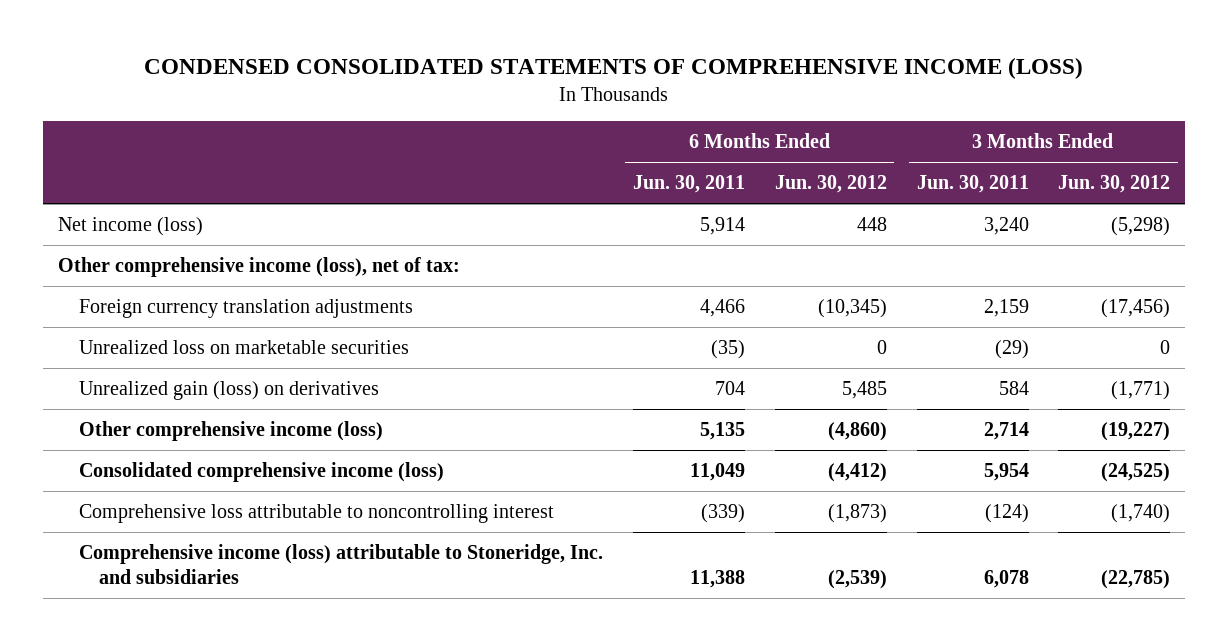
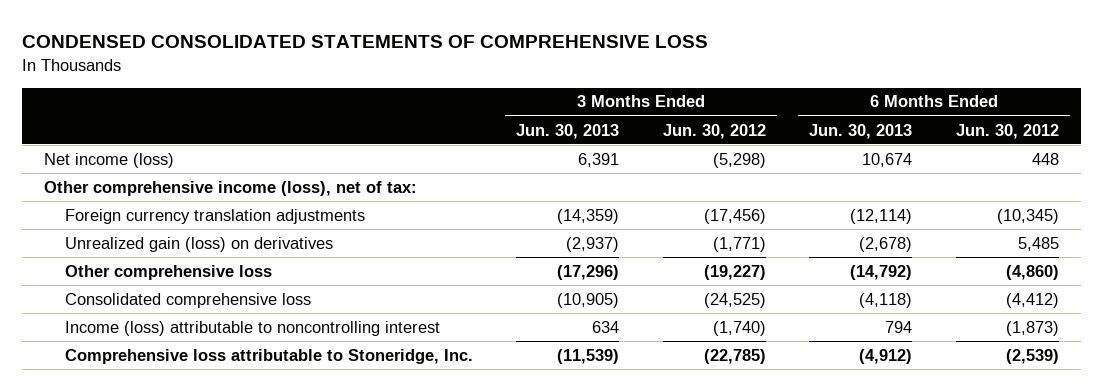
[144,58,1084,80] CONDENSED CONSOLIDATED STATEMENTS OF COMPREHENSIVE INCOME (LOSS) -> [22,35,709,49] CONDENSED CONSOLIDATED STATEMENTS OF COMPREHENSIVE LOSS
[632,175,745,194] Jun. 30, 2011 -> none
[916,175,1029,194] Jun. 30, 2011 -> none
none -> [516,123,620,139] Jun. 30, 2013
none -> [809,123,913,139] Jun. 30, 2013
[78,339,409,354] Unrealized loss on marketable securities -> none
[78,420,383,441] Other comprehensive income (loss) -> [64,264,272,280] Other comprehensive loss
[78,461,444,482] Consolidated comprehensive income (loss) -> [64,292,311,308] Consolidated comprehensive loss
[78,503,554,523] Comprehensive loss attributable to noncontrolling interest -> [64,320,440,336] Income (loss) attributable to noncontrolling interest
[78,543,603,585] Comprehensive income (loss) attributable to Stoneridge, Inc. and subsidiaries -> [64,348,473,364] Comprehensive loss attributable to Stoneridge, Inc.

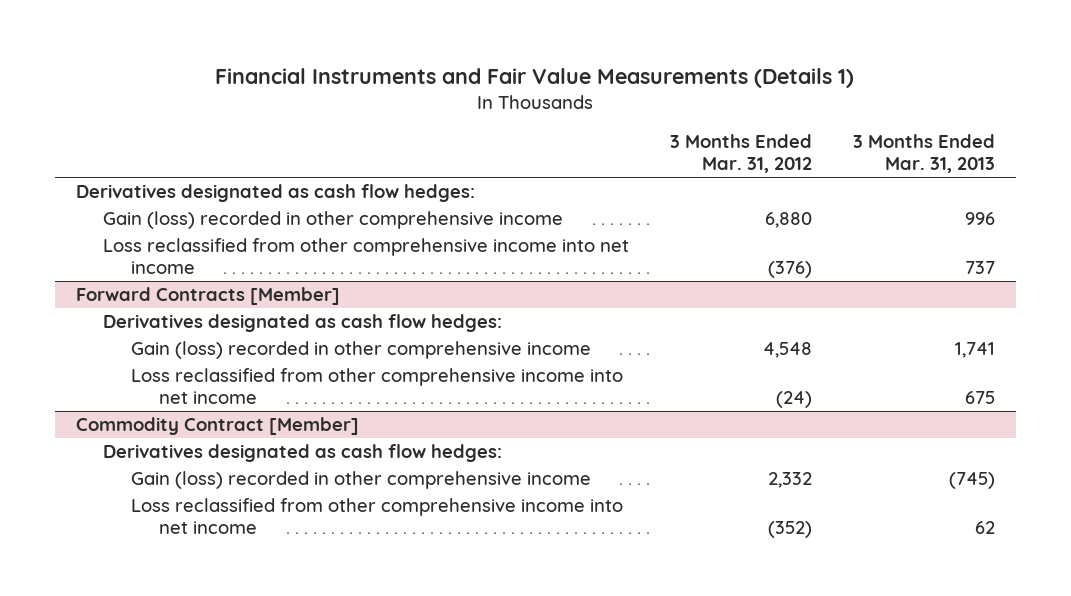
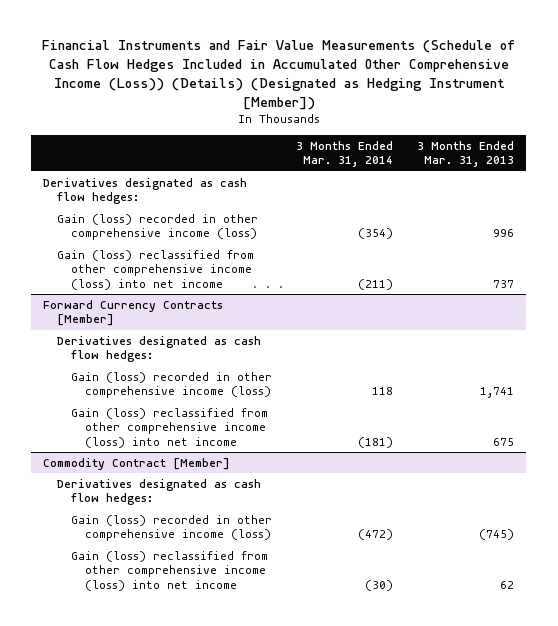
[215,68,855,89] Financial Instruments and Fair Value Measurements (Details 1) -> [41,40,515,110] Financial Instruments and Fair Value Measurements (Schedule of Cash Flow Hedges Included in Accumulated Other Comprehensive Income (Loss)) (Details) (Designated as Hedging Instrument [Member])
[670,134,813,174] 3 Months Ended Mar. 31, 2012 -> none
none -> [296,140,394,168] 3 Months Ended Mar. 31, 2014
[103,211,564,230] Gain (loss) recorded in other comprehensive income -> [57,213,259,241] Gain (loss) recorded in other comprehensive income (loss)
[103,238,630,275] Loss reclassified from other comprehensive income into net income -> [57,249,255,290] Gain (loss) reclassified from other comprehensive income (loss) into net income
[75,287,340,306] Forward Contracts [Member] -> [43,299,224,327] Forward Currency Contracts [Member]
[131,341,592,360] Gain (loss) recorded in other comprehensive income -> [71,371,273,399] Gain (loss) recorded in other comprehensive income (loss)
[131,368,624,405] Loss reclassified from other comprehensive income into net income -> [71,407,269,448] Gain (loss) reclassified from other comprehensive income (loss) into net income
[131,471,592,490] Gain (loss) recorded in other comprehensive income -> [71,514,273,542] Gain (loss) recorded in other comprehensive income (loss)
[131,498,624,535] Loss reclassified from other comprehensive income into net income -> [71,550,269,591] Gain (loss) reclassified from other comprehensive income (loss) into net income

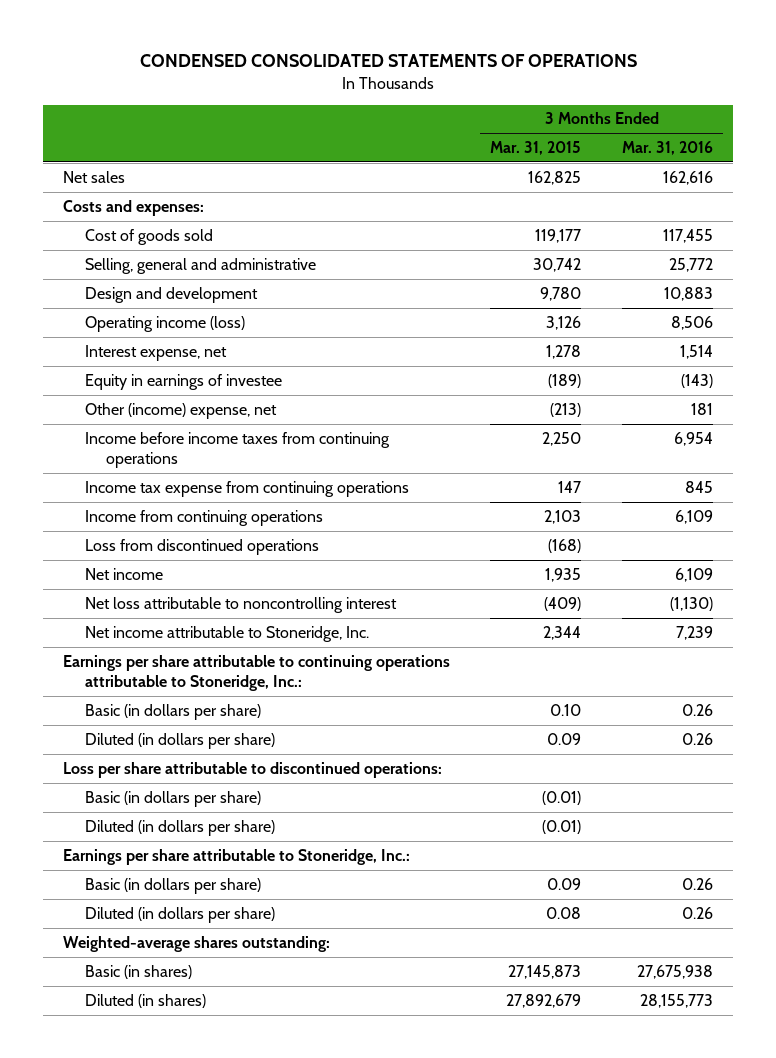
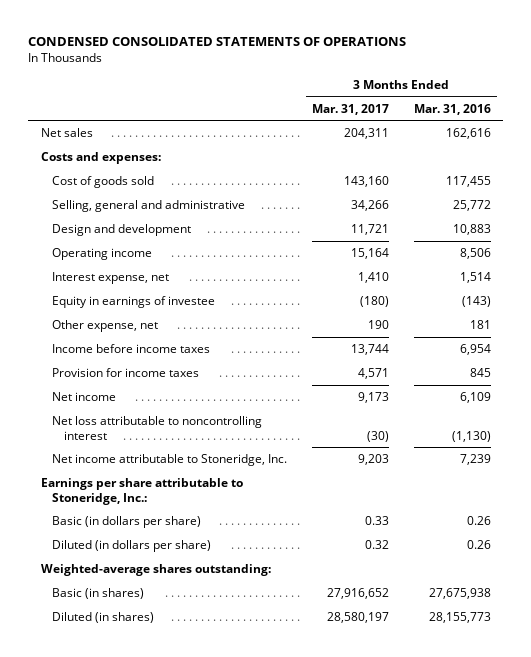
[490,141,582,156] Mar. 31, 2015 -> none
none -> [312,103,390,115] Mar. 31, 2017
[84,315,245,332] Operating income (loss) -> [52,247,153,260] Operating income
[84,509,323,526] Income from continuing operations -> none
[84,538,319,555] Loss from discontinued operations -> none
[84,402,277,419] Other (income) expense, net -> [52,319,159,332] Other expense, net
[84,431,390,468] Income before income taxes from continuing operations -> [52,343,211,353] Income before income taxes
[84,480,409,497] Income tax expense from continuing operations -> [52,367,200,377] Provision for income taxes
[63,654,451,691] Earnings per share attributable to continuing operations attributable to Stoneridge, Inc.: -> none
[84,703,261,720] Basic (in dollars per share) -> none
[84,732,275,749] Diluted (in dollars per share) -> none
[63,761,443,778] Loss per share attributable to discontinued operations: -> none
[84,790,261,807] Basic (in dollars per share) -> none
[84,819,275,836] Diluted (in dollars per share) -> none

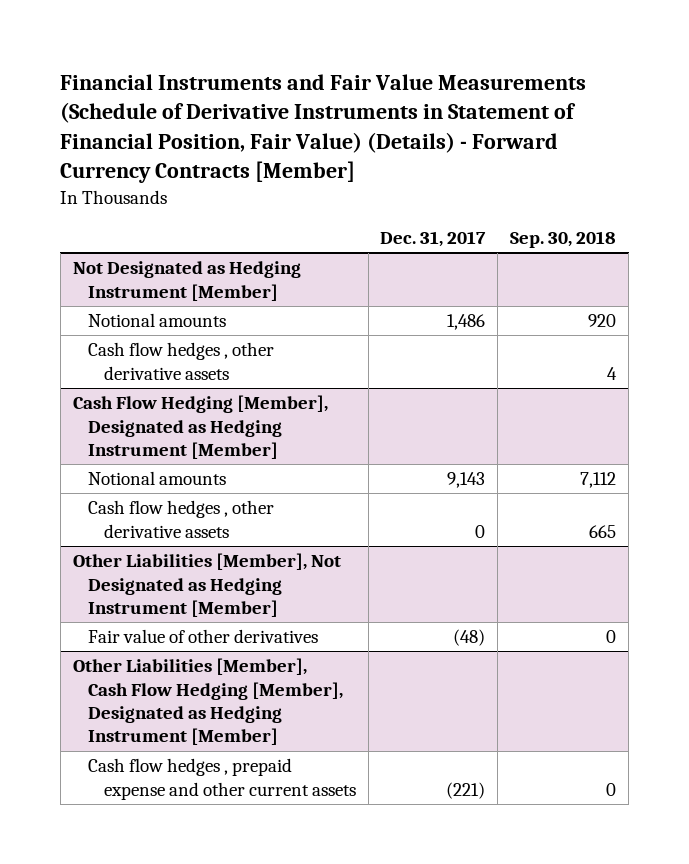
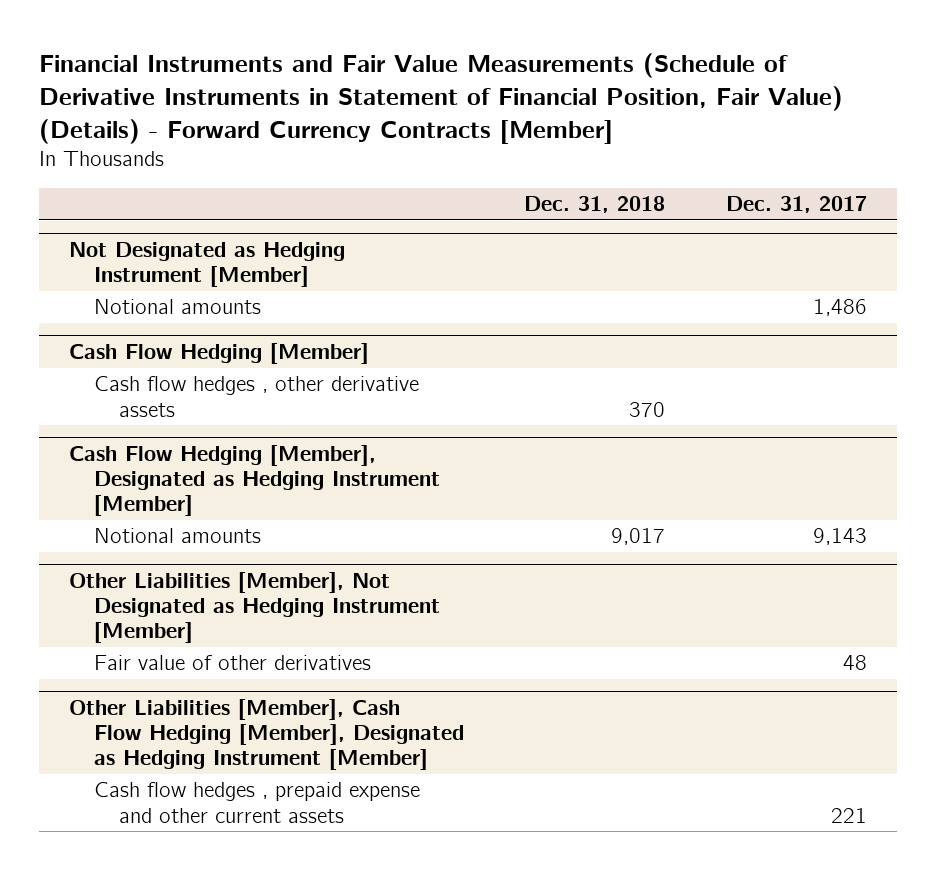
[510,231,617,249] Sep. 30, 2018 -> none
none -> [524,196,666,214] Dec. 31, 2018
none -> [68,342,369,364] Cash Flow Hedging [Member]
[88,500,275,538] Cash flow hedges , other derivative assets -> none
[453,629,486,647] (48) -> [842,655,867,671] 48
[446,781,486,799] (221) -> [830,807,867,823] 221

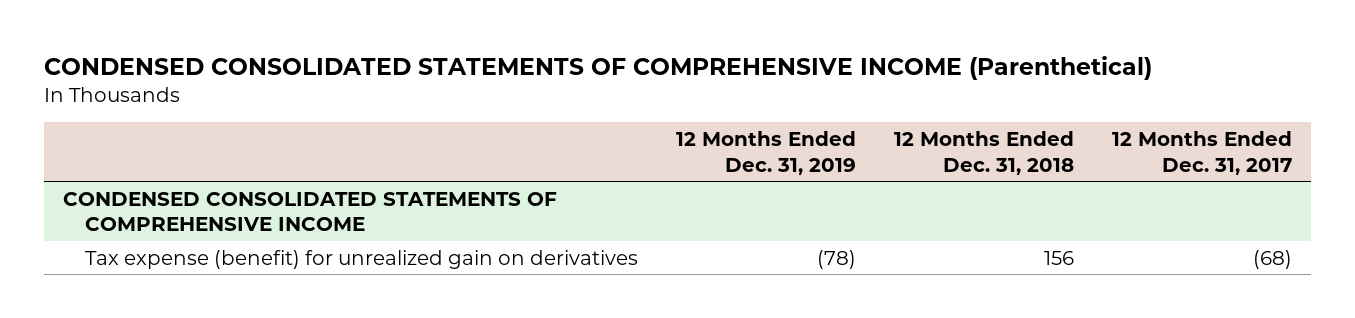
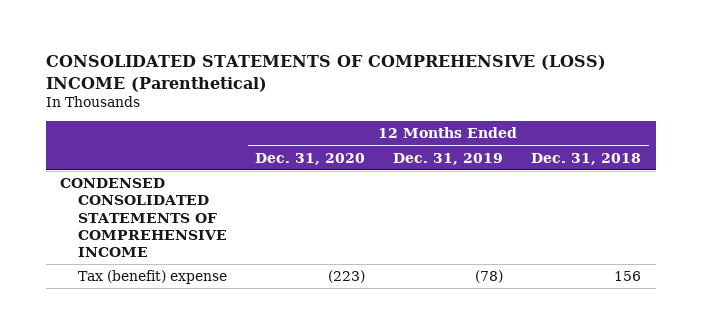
[43,55,1152,80] CONDENSED CONSOLIDATED STATEMENTS OF COMPREHENSIVE INCOME (Parenthetical) -> [46,55,607,92] CONSOLIDATED STATEMENTS OF COMPREHENSIVE (LOSS) INCOME (Parenthetical)
[1112,131,1293,175] 12 Months Ended Dec. 31, 2017 -> none
none -> [254,152,365,165] Dec. 31, 2020
[84,249,638,269] Tax expense (benefit) for unrealized gain on derivatives -> [77,270,227,285] Tax (benefit) expense

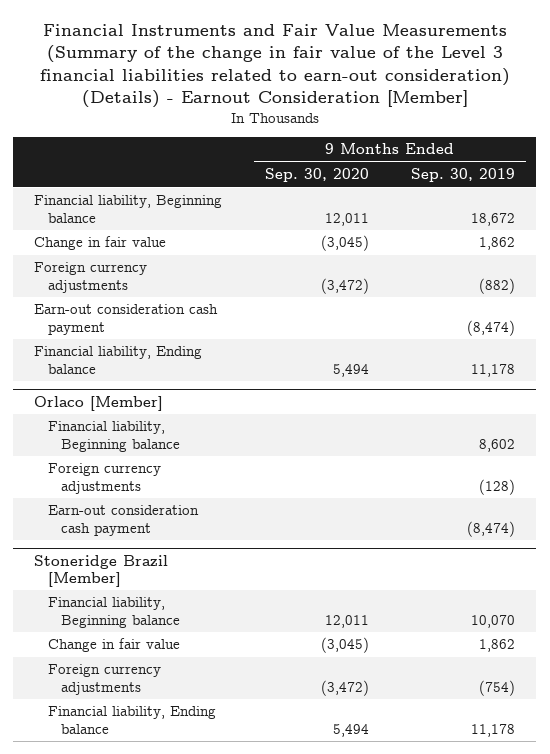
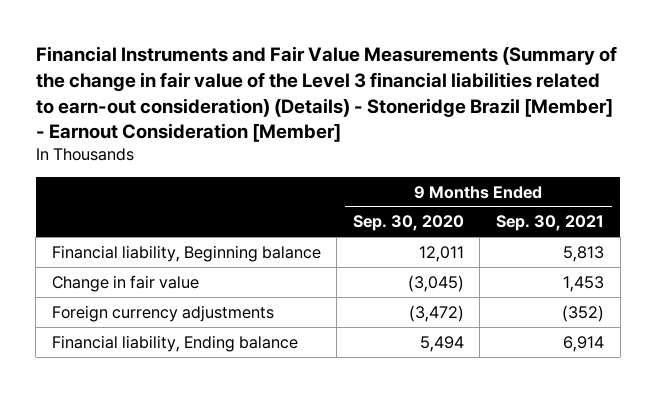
[39,23,510,109] Financial Instruments and Fair Value Measurements (Summary of the change in fair value of the Level 3 financial liabilities related to earn-out consideration) (Details) - Earnout Consideration [Member] -> [35,46,617,143] Financial Instruments and Fair Value Measurements (Summary of the change in fair value of the Level 3 financial liabilities related to earn-out consideration) (Details) - Stoneridge Brazil [Member] - Earnout Consideration [Member]
[411,168,516,183] Sep. 30, 2019 -> none
none -> [496,215,605,232] Sep. 30, 2021
[34,304,219,335] Earn-out consideration cash payment -> none
[34,395,164,411] Orlaco [Member] -> none
[47,421,180,452] Financial liability, Beginning balance -> none
[47,463,161,494] Foreign currency adjustments -> none
[47,505,199,536] Earn-out consideration cash payment -> none
[34,554,169,588] Stoneridge Brazil [Member] -> none
[47,597,180,628] Financial liability, Beginning balance -> none
[47,638,180,653] Change in fair value -> none
[47,664,161,695] Foreign currency adjustments -> none
[47,706,216,734] Financial liability, Ending balance -> none

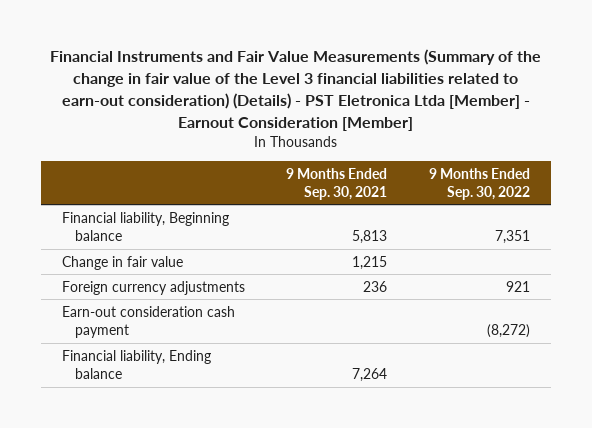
[35,46,617,143] Financial Instruments and Fair Value Measurements (Summary of the change in fair value of the Level 3 financial liabilities related to earn-out consideration) (Details) - Stoneridge Brazil [Member] - Earnout Consideration [Member] -> [49,49,541,131] Financial Instruments and Fair Value Measurements (Summary of the change in fair value of the Level 3 financial liabilities related to earn-out consideration) (Details) - PST Eletronica Ltda [Member] - Earnout Consideration [Member]
[352,215,464,232] Sep. 30, 2020 -> none
none -> [429,167,531,200] 9 Months Ended Sep. 30, 2022
[563,275,605,292] 1,453 -> [352,255,388,270] 1,215
[562,304,605,322] (352) -> [363,280,388,292] 236
none -> [61,305,235,338] Earn-out consideration cash payment
[563,335,605,352] 6,914 -> [352,367,388,382] 7,264

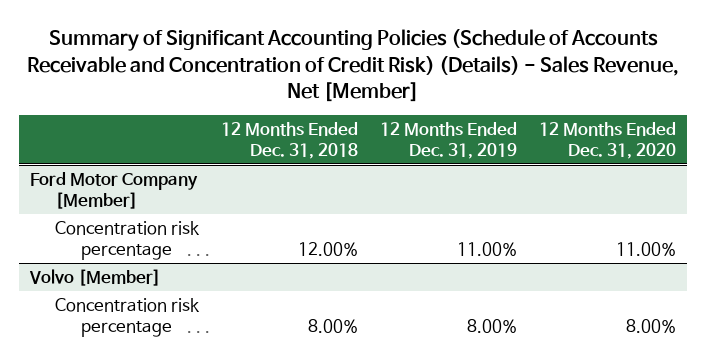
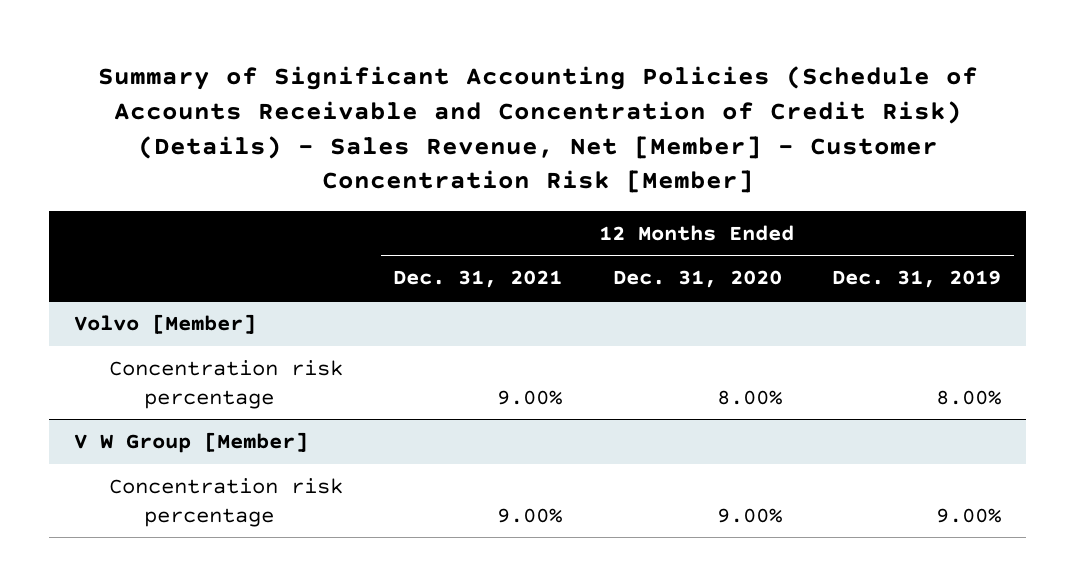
[26,29,679,103] Summary of Significant Accounting Policies (Schedule of Accounts Receivable and Concentration of Credit Risk) (Details) - Sales Revenue, Net [Member] -> [97,66,978,194] Summary of Significant Accounting Policies (Schedule of Accounts Receivable and Concentration of Credit Risk) (Details) - Sales Revenue, Net [Member] - Customer Concentration Risk [Member]
[221,122,359,160] 12 Months Ended Dec. 31, 2018 -> none
none -> [393,270,563,289] Dec. 31, 2021
[29,172,198,209] Ford Motor Company [Member] -> none
[55,221,201,260] Concentration risk percentage -> none
none -> [74,431,309,453] V W Group [Member]
none -> [109,477,344,527] Concentration risk percentage

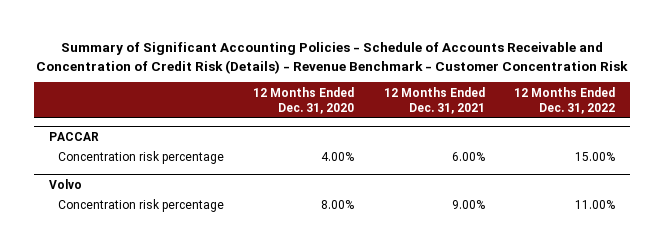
[97,66,978,194] Summary of Significant Accounting Policies (Schedule of Accounts Receivable and Concentration of Credit Risk) (Details) - Sales Revenue, Net [Member] - Customer Concentration Risk [Member] -> [35,42,628,74] Summary of Significant Accounting Policies - Schedule of Accounts Receivable and Concentration of Credit Risk (Details) - Revenue Benchmark - Customer Concentration Risk
[832,270,1002,289] Dec. 31, 2019 -> none
none -> [514,86,616,114] 12 Months Ended Dec. 31, 2022
none -> [48,131,99,141] PACCAR
none -> [58,151,225,165] Concentration risk percentage
[74,313,257,334] Volvo [Member] -> [48,178,82,189] Volvo
[74,431,309,453] V W Group [Member] -> none
[109,477,344,527] Concentration risk percentage -> none

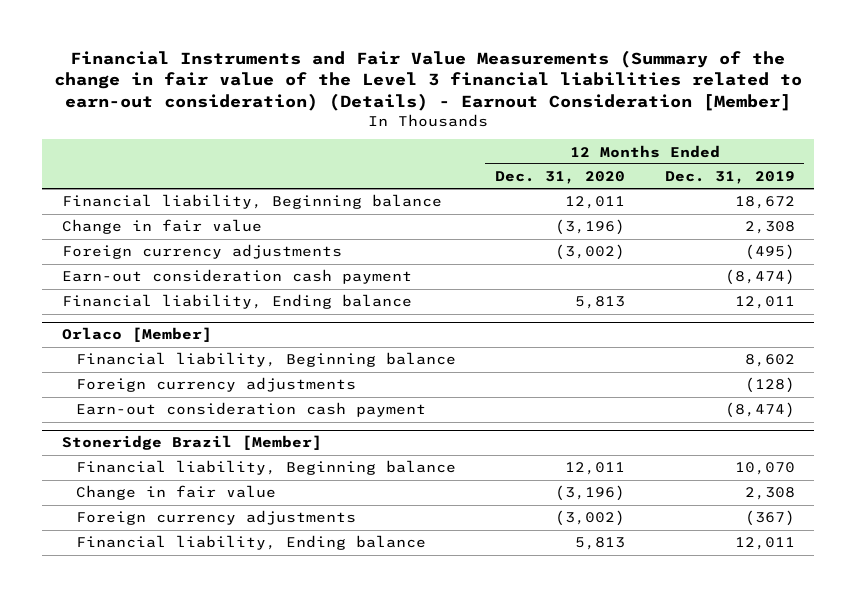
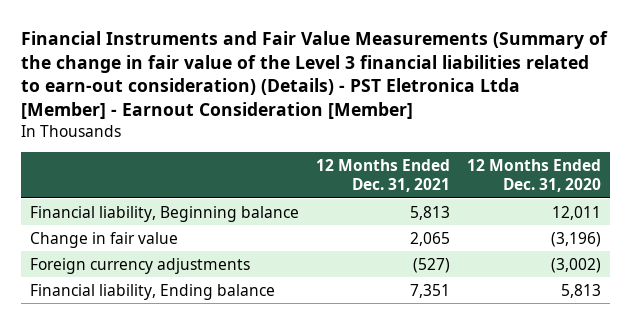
[54,49,803,111] Financial Instruments and Fair Value Measurements (Summary of the change in fair value of the Level 3 financial liabilities related to earn-out consideration) (Details) - Earnout Consideration [Member] -> [21,30,609,120] Financial Instruments and Fair Value Measurements (Summary of the change in fair value of the Level 3 financial liabilities related to earn-out consideration) (Details) - PST Eletronica Ltda [Member] - Earnout Consideration [Member]
[664,171,795,185] Dec. 31, 2019 -> none
none -> [316,158,451,193] 12 Months Ended Dec. 31, 2021
[61,269,412,285] Earn-out consideration cash payment -> none
[61,327,212,343] Orlaco [Member] -> none
[75,352,456,368] Financial liability, Beginning balance -> none
[75,377,356,393] Foreign currency adjustments -> none
[75,402,426,418] Earn-out consideration cash payment -> none
[61,435,322,451] Stoneridge Brazil [Member] -> none
[75,460,456,476] Financial liability, Beginning balance -> none
[75,485,276,501] Change in fair value -> none
[75,510,356,526] Foreign currency adjustments -> none
[75,535,426,551] Financial liability, Ending balance -> none

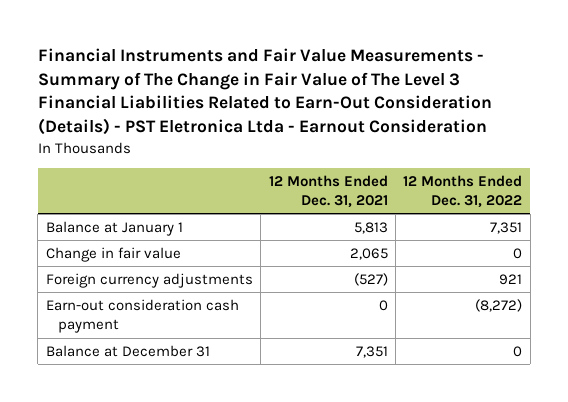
[21,30,609,120] Financial Instruments and Fair Value Measurements (Summary of the change in fair value of the Level 3 financial liabilities related to earn-out consideration) (Details) - PST Eletronica Ltda [Member] - Earnout Consideration [Member] -> [37,48,492,136] Financial Instruments and Fair Value Measurements - Summary of The Change in Fair Value of The Level 3 Financial Liabilities Related to Earn-Out Consideration (Details) - PST Eletronica Ltda - Earnout Consideration
[467,158,602,193] 12 Months Ended Dec. 31, 2020 -> none
none -> [403,174,523,208] 12 Months Ended Dec. 31, 2022
[29,205,299,222] Financial liability, Beginning balance -> [45,220,183,236] Balance at January 1
none -> [45,298,239,334] Earn-out consideration cash payment
[29,283,275,300] Financial liability, Ending balance -> [45,344,210,357] Balance at December 31

